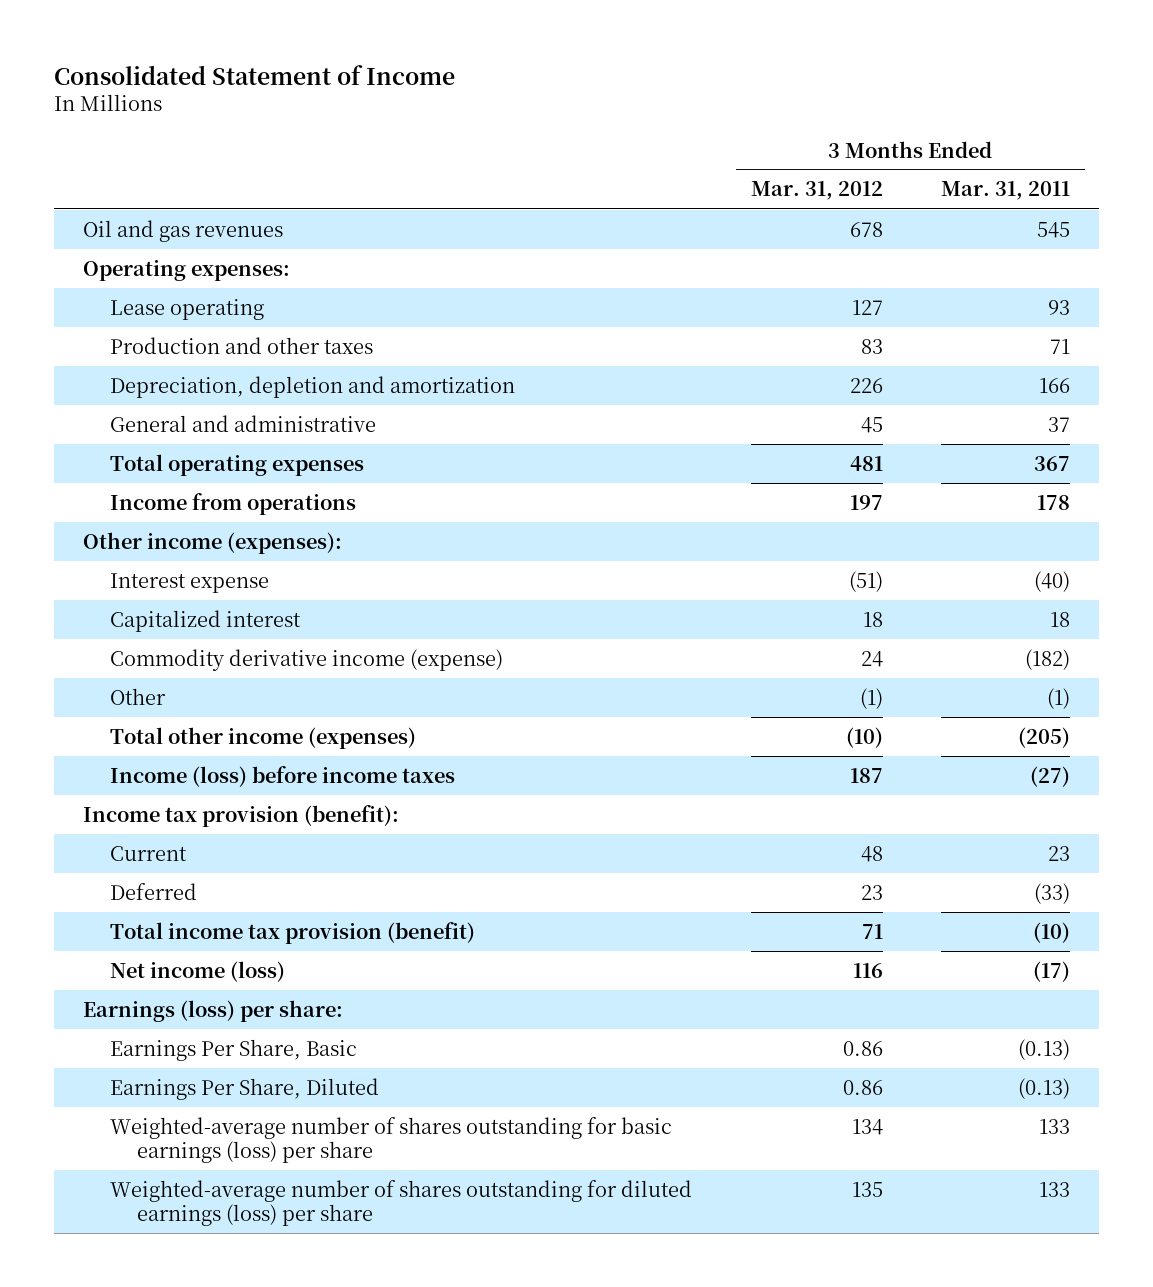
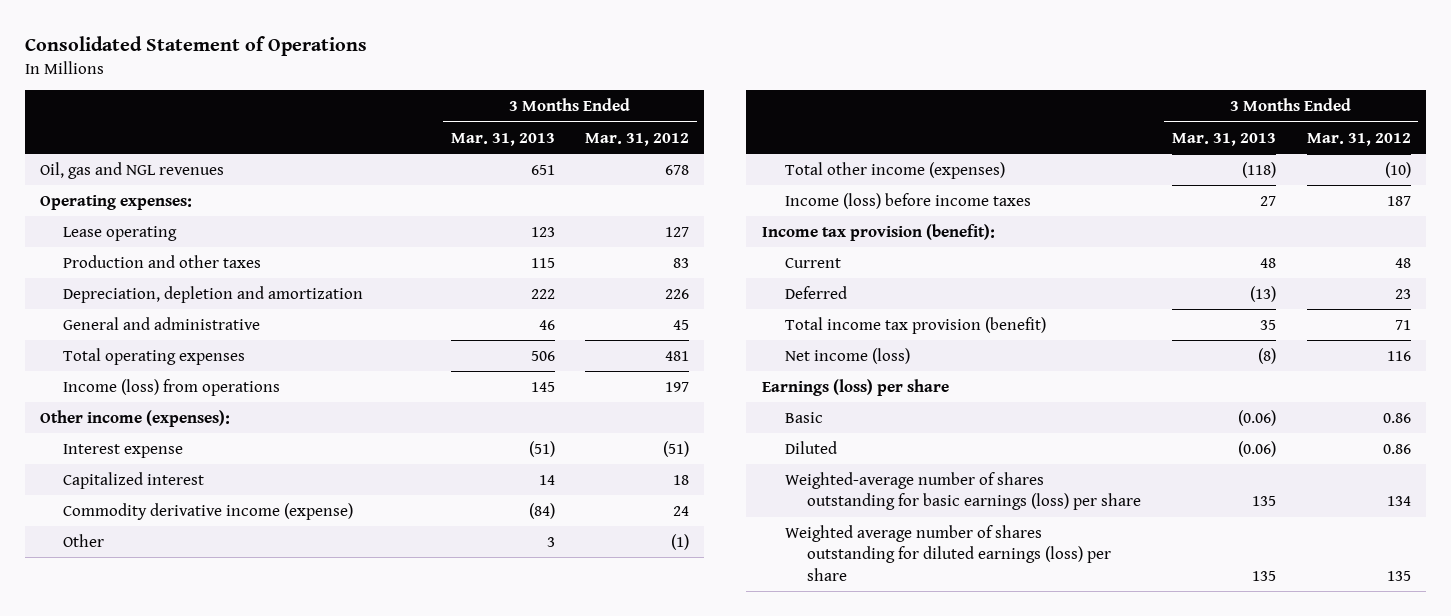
[53,64,455,85] Consolidated Statement of Income -> [25,36,368,57] Consolidated Statement of Operations
[941,181,1071,201] Mar. 31, 2011 -> none
none -> [450,132,555,146] Mar. 31, 2013
[83,219,284,242] Oil and gas revenues -> [40,161,225,179] Oil, gas and NGL revenues
[110,492,357,515] Income from operations -> [63,378,281,396] Income (loss) from operations
[83,999,344,1022] Earnings (loss) per share: -> [761,378,949,396] Earnings (loss) per share
[110,1038,358,1061] Earnings Per Share, Basic -> [784,411,823,423] Basic
[110,1077,380,1100] Earnings Per Share, Diluted -> [784,440,837,454] Diluted
[110,1179,693,1227] Weighted-average number of shares outstanding for diluted earnings (loss) per share -> [784,524,1112,581] Weighted average number of shares outstanding for diluted earnings (loss) per share

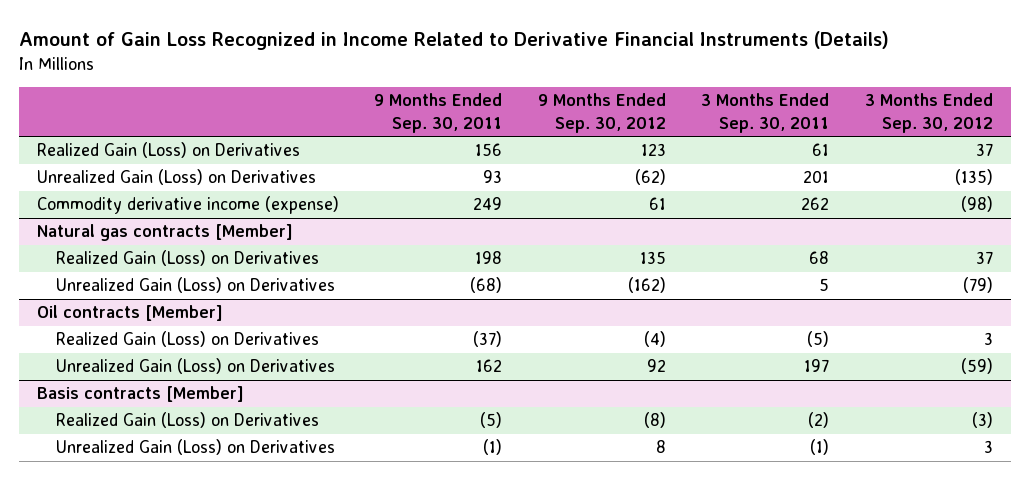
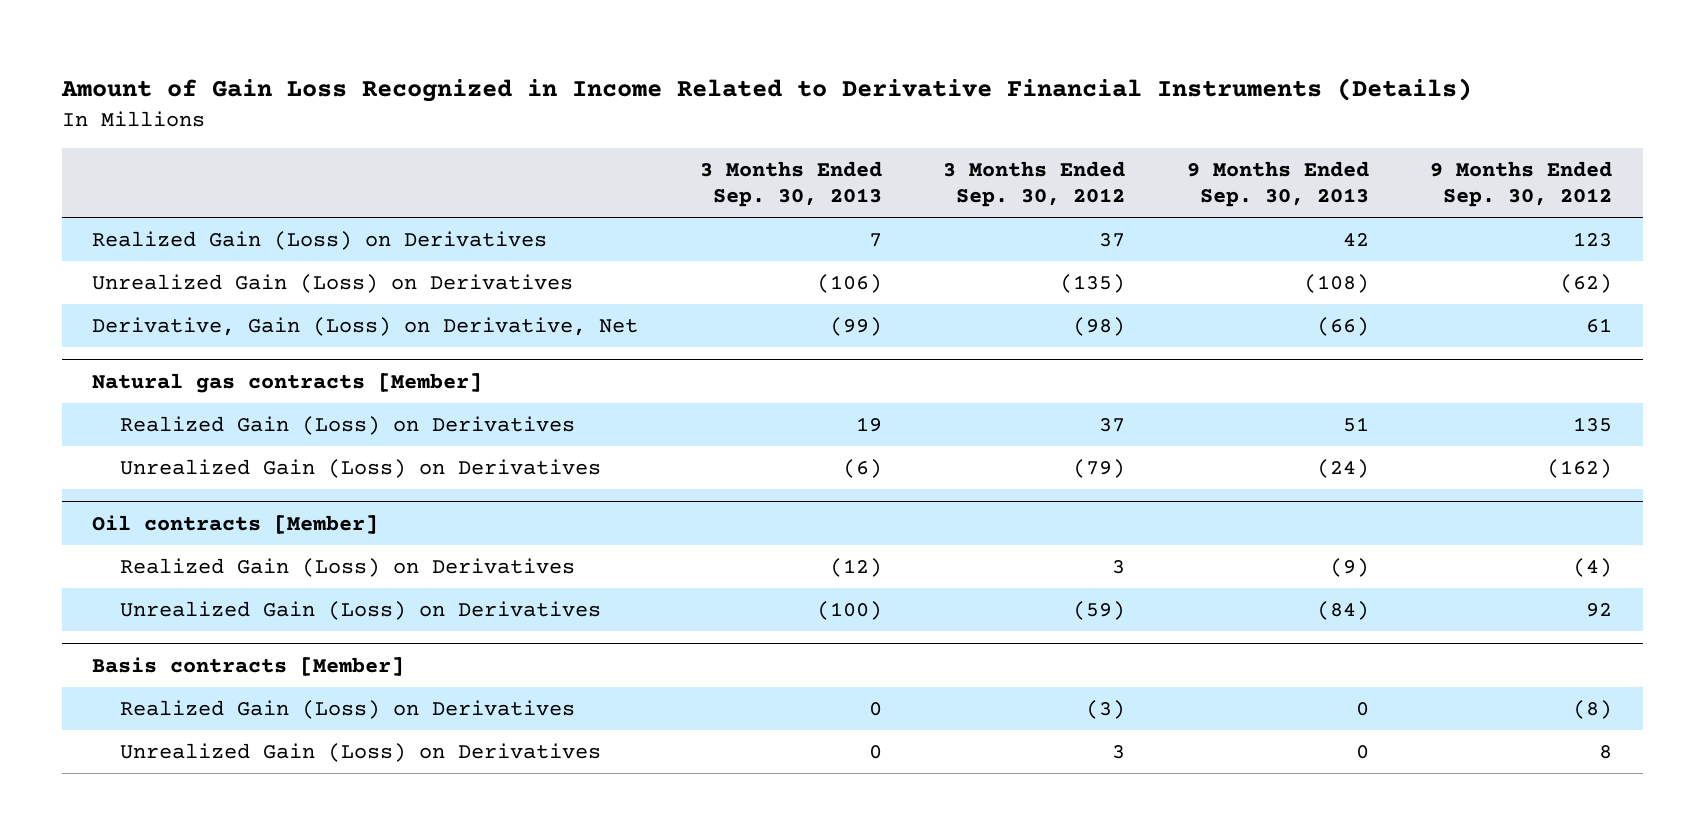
[374,93,503,133] 9 Months Ended Sep. 30, 2011 -> none
[701,93,830,133] 3 Months Ended Sep. 30, 2011 -> none
none -> [699,161,882,208] 3 Months Ended Sep. 30, 2013
none -> [1186,161,1369,208] 9 Months Ended Sep. 30, 2013
[36,196,339,215] Commodity derivative income (expense) -> [92,316,639,336] Derivative, Gain (Loss) on Derivative, Net

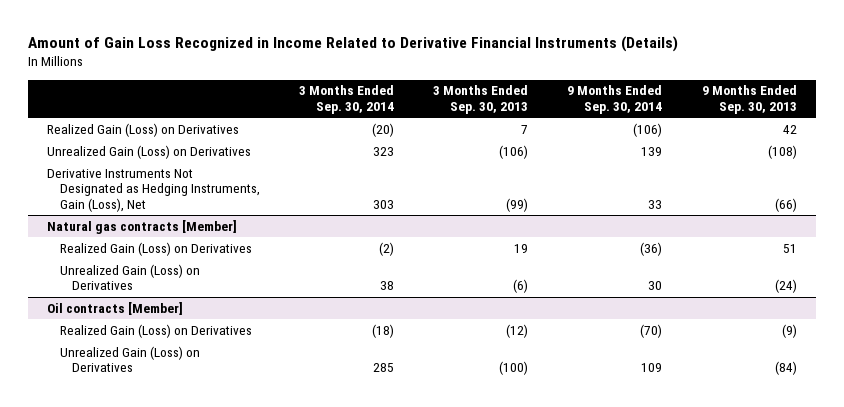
[943,161,1126,208] 3 Months Ended Sep. 30, 2012 -> none
[1430,161,1613,208] 9 Months Ended Sep. 30, 2012 -> none
none -> [298,85,394,114] 3 Months Ended Sep. 30, 2014
none -> [567,85,663,114] 9 Months Ended Sep. 30, 2014
[92,316,639,336] Derivative, Gain (Loss) on Derivative, Net -> [47,168,260,212] Derivative Instruments Not Designated as Hedging Instruments, Gain (Loss), Net
[92,656,405,676] Basis contracts [Member] -> none
[120,699,576,719] Realized Gain (Loss) on Derivatives -> none
[120,742,602,762] Unrealized Gain (Loss) on Derivatives -> none

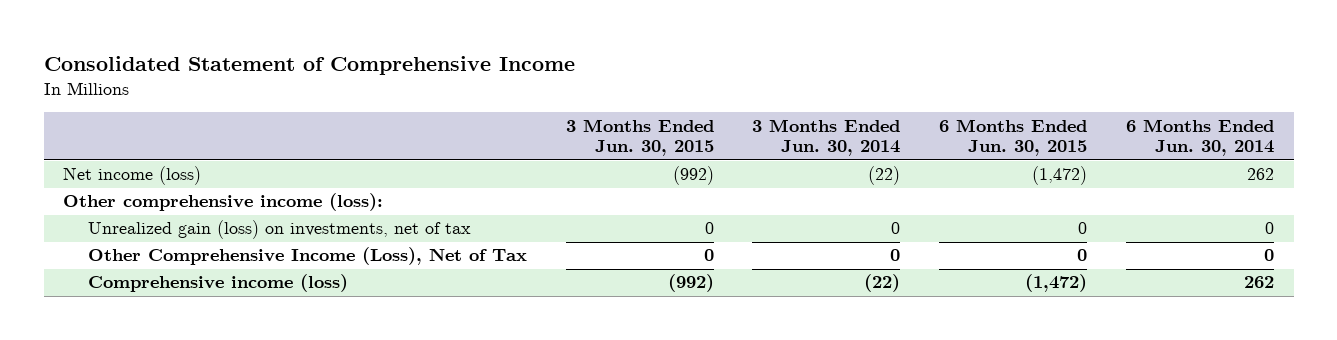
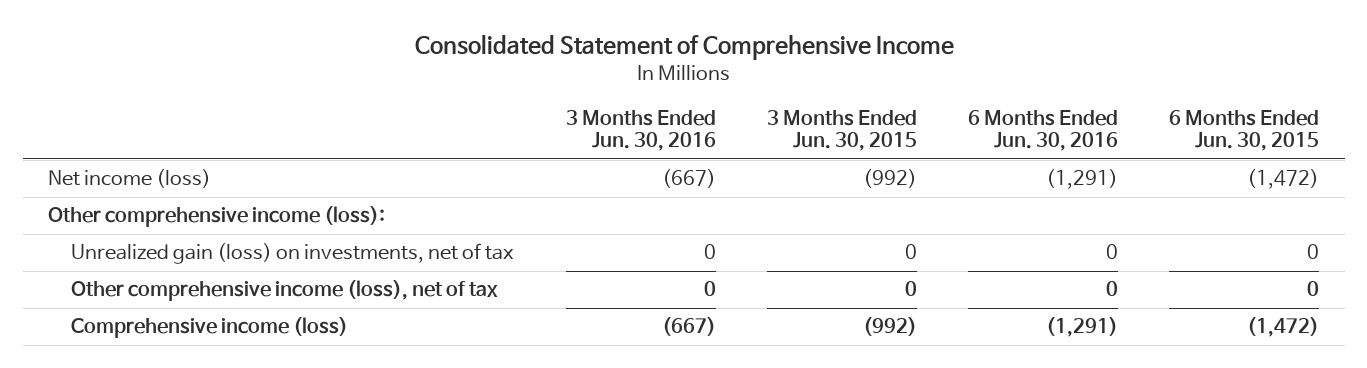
[752,118,901,157] 3 Months Ended Jun. 30, 2014 -> none
[1126,118,1275,157] 6 Months Ended Jun. 30, 2014 -> none
none -> [565,109,716,152] 3 Months Ended Jun. 30, 2016
none -> [967,109,1118,152] 6 Months Ended Jun. 30, 2016
[87,247,527,266] Other Comprehensive Income (Loss), Net of Tax -> [71,280,499,302] Other comprehensive income (loss), net of tax

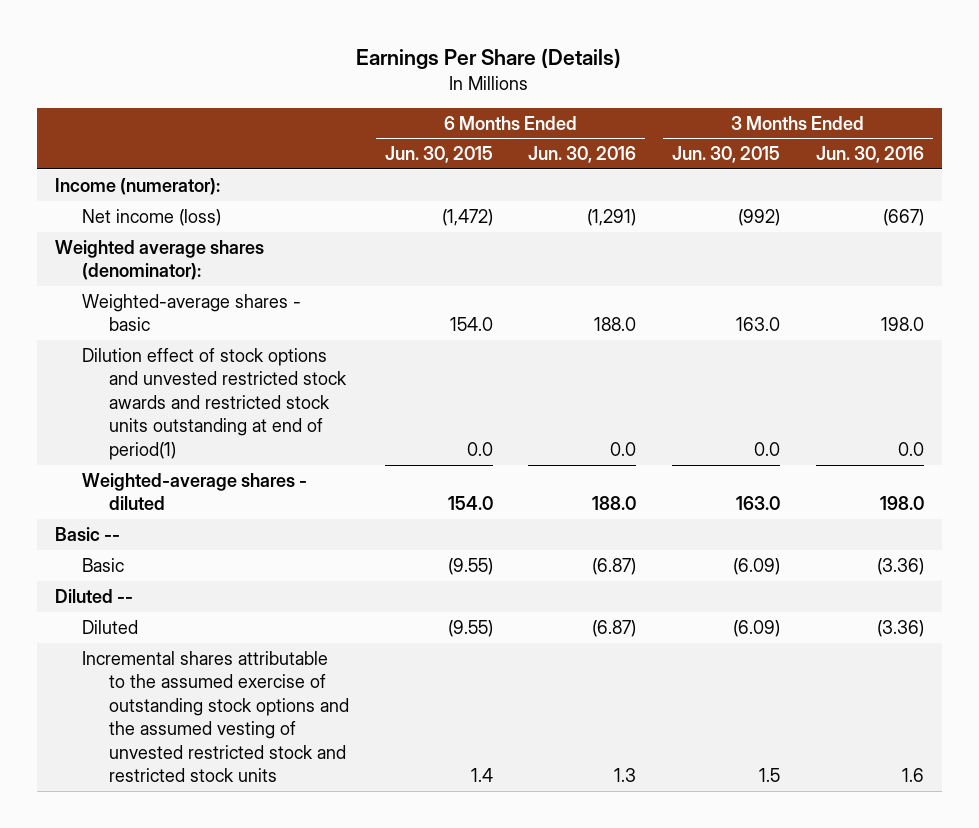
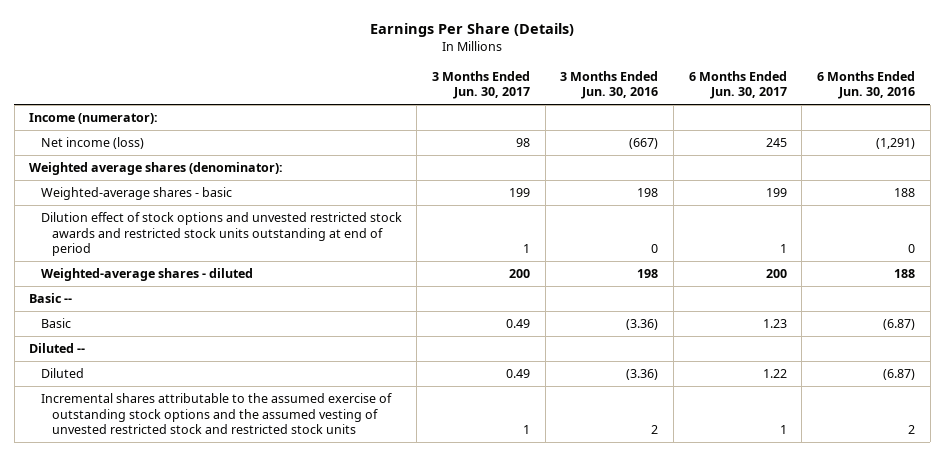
[384,146,493,164] Jun. 30, 2015 -> none
[672,146,781,164] Jun. 30, 2015 -> none
none -> [431,70,530,99] 3 Months Ended Jun. 30, 2017
none -> [688,70,787,99] 6 Months Ended Jun. 30, 2017
[594,317,637,332] 188.0 -> [893,188,915,198] 188
[880,317,924,332] 198.0 -> [637,188,659,198] 198
[82,347,348,460] Dilution effect of stock options and unvested restricted stock awards and restricted stock units outstanding at end of period(1) -> [40,212,402,256] Dilution effect of stock options and unvested restricted stock awards and restricted stock units outstanding at end of period
[610,441,637,456] 0.0 -> [907,243,915,253] 0
[897,441,924,456] 0.0 -> [651,243,659,253] 0
[592,496,637,511] 188.0 -> [893,269,915,279] 188
[879,496,924,511] 198.0 -> [637,269,659,279] 198
[614,768,637,783] 1.3 -> [907,424,915,434] 2
[901,768,924,783] 1.6 -> [651,424,659,434] 2

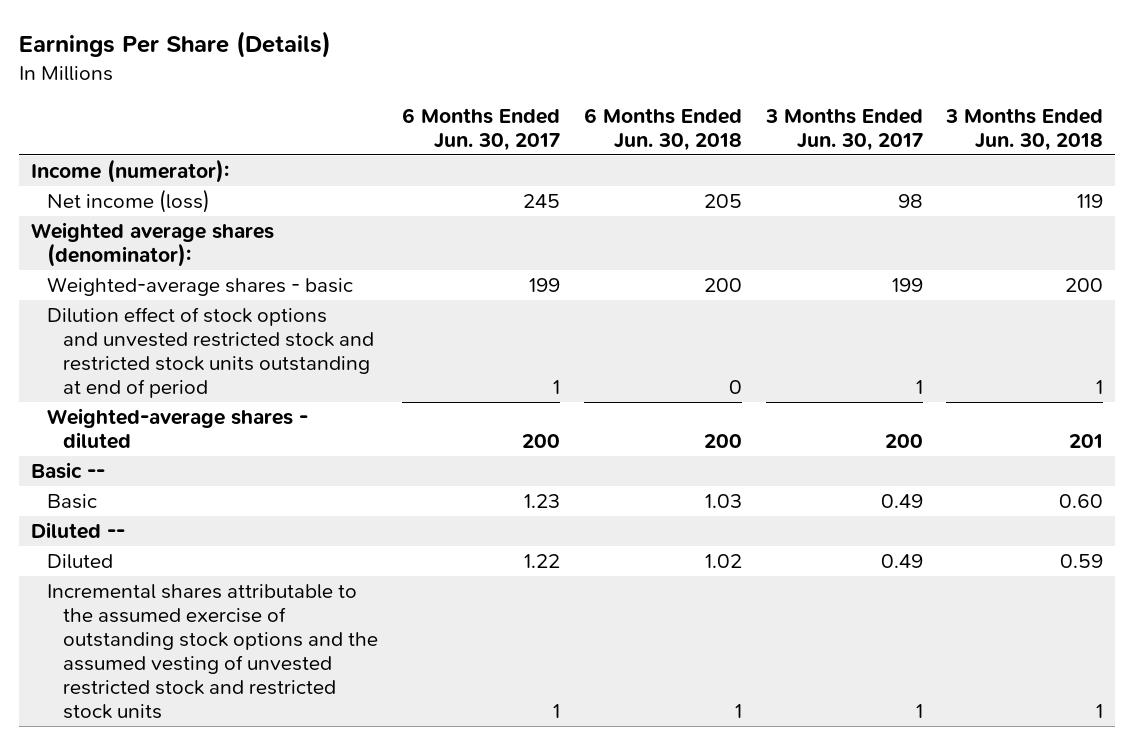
[560,70,659,99] 3 Months Ended Jun. 30, 2016 -> none
[816,70,915,99] 6 Months Ended Jun. 30, 2016 -> none
none -> [583,108,742,152] 6 Months Ended Jun. 30, 2018
none -> [945,108,1104,152] 3 Months Ended Jun. 30, 2018
[40,212,402,256] Dilution effect of stock options and unvested restricted stock awards and restricted stock units outstanding at end of period -> [47,306,375,399] Dilution effect of stock options and unvested restricted stock and restricted stock units outstanding at end of period

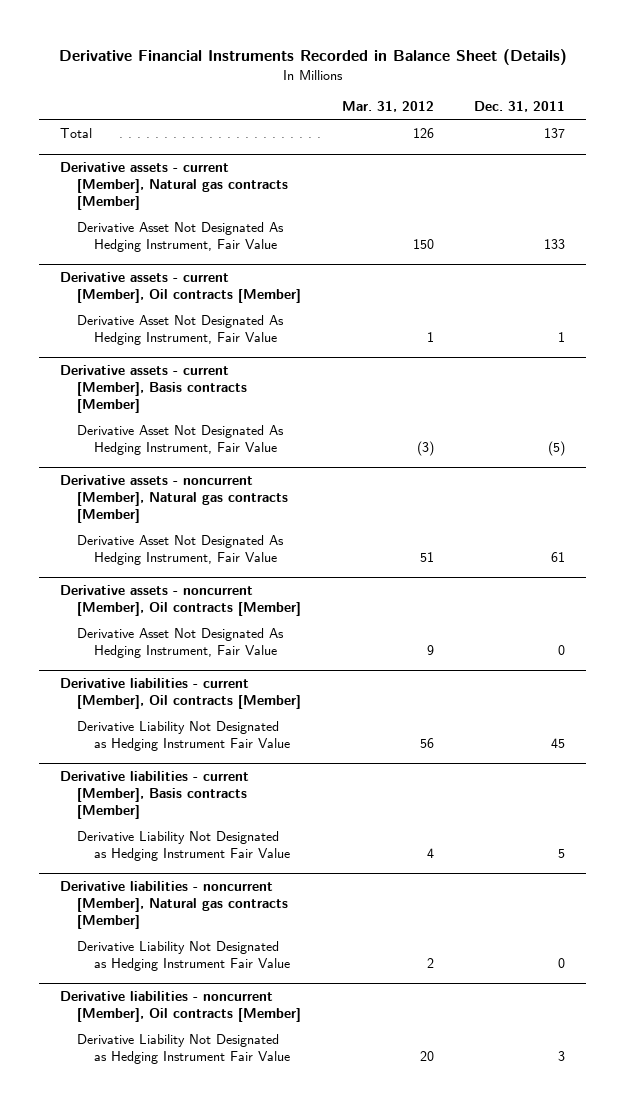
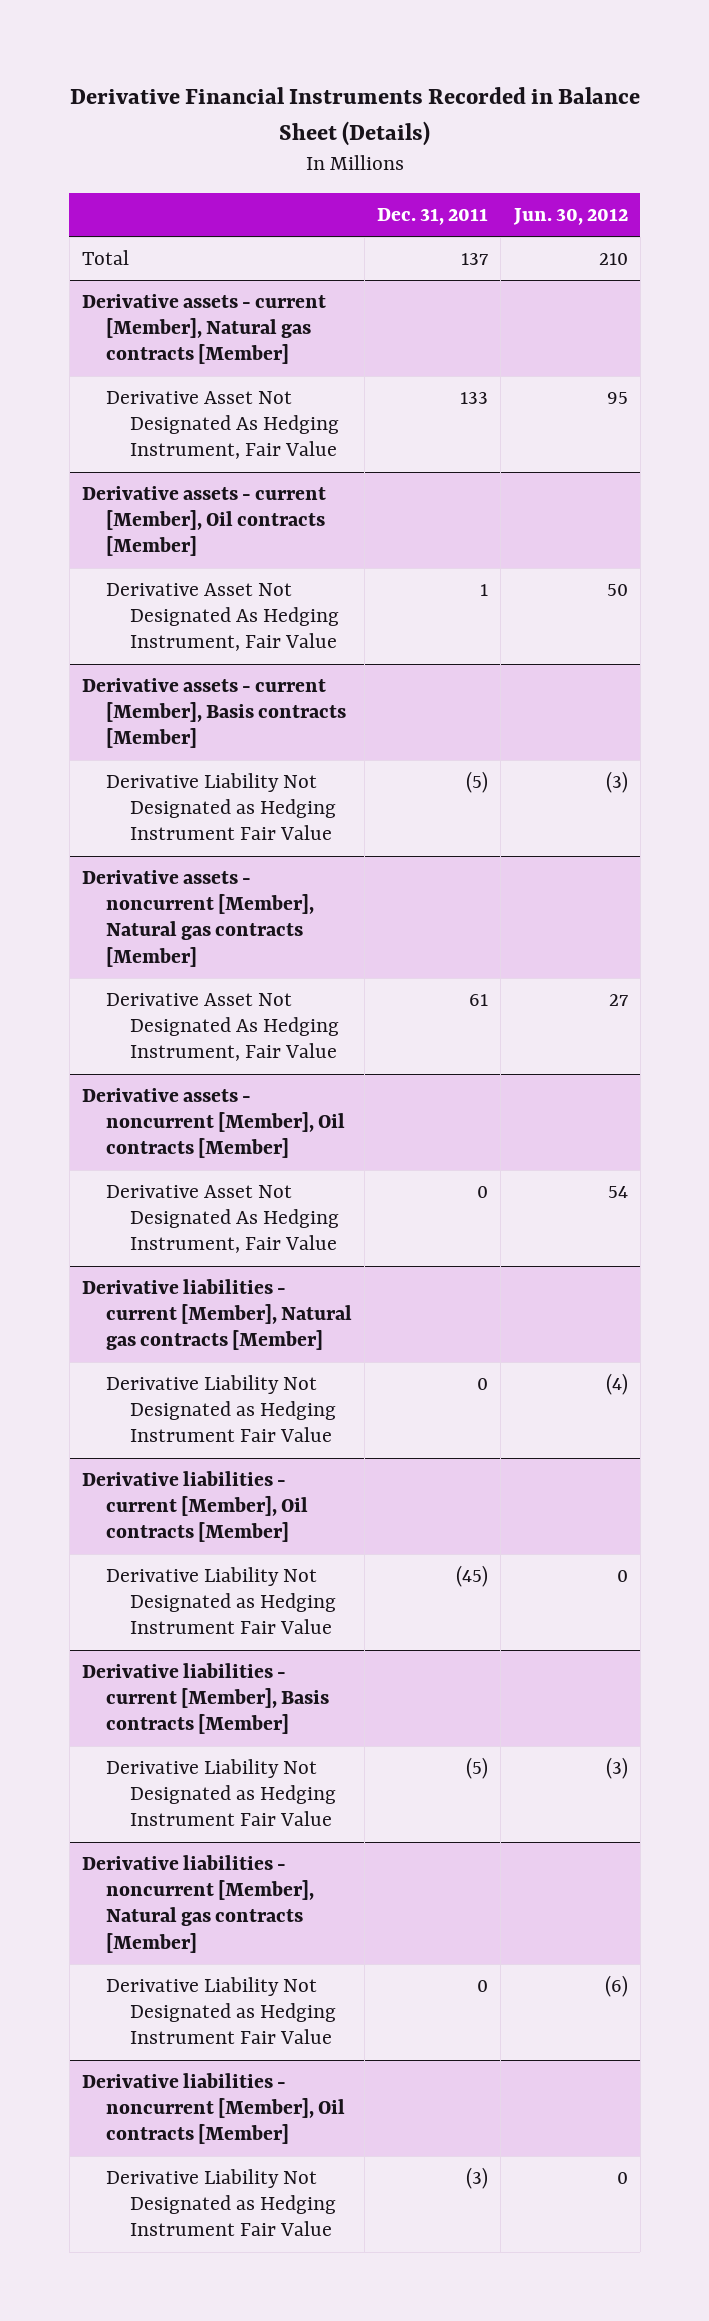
[341,101,434,113] Mar. 31, 2012 -> none
none -> [512,208,628,226] Jun. 30, 2012
[77,424,285,455] Derivative Asset Not Designated As Hedging Instrument, Fair Value -> [105,773,336,841] Derivative Liability Not Designated as Hedging Instrument Fair Value
none -> [81,1279,352,1351] Derivative liabilities - current [Member], Natural gas contracts [Member]
none -> [105,1375,336,1443] Derivative Liability Not Designated as Hedging Instrument Fair Value
[551,737,566,748] 45 -> [456,1565,489,1588] (45)
[558,848,566,858] 5 -> [466,1757,489,1780] (5)
[558,1050,566,1061] 3 -> [466,2167,489,2190] (3)

